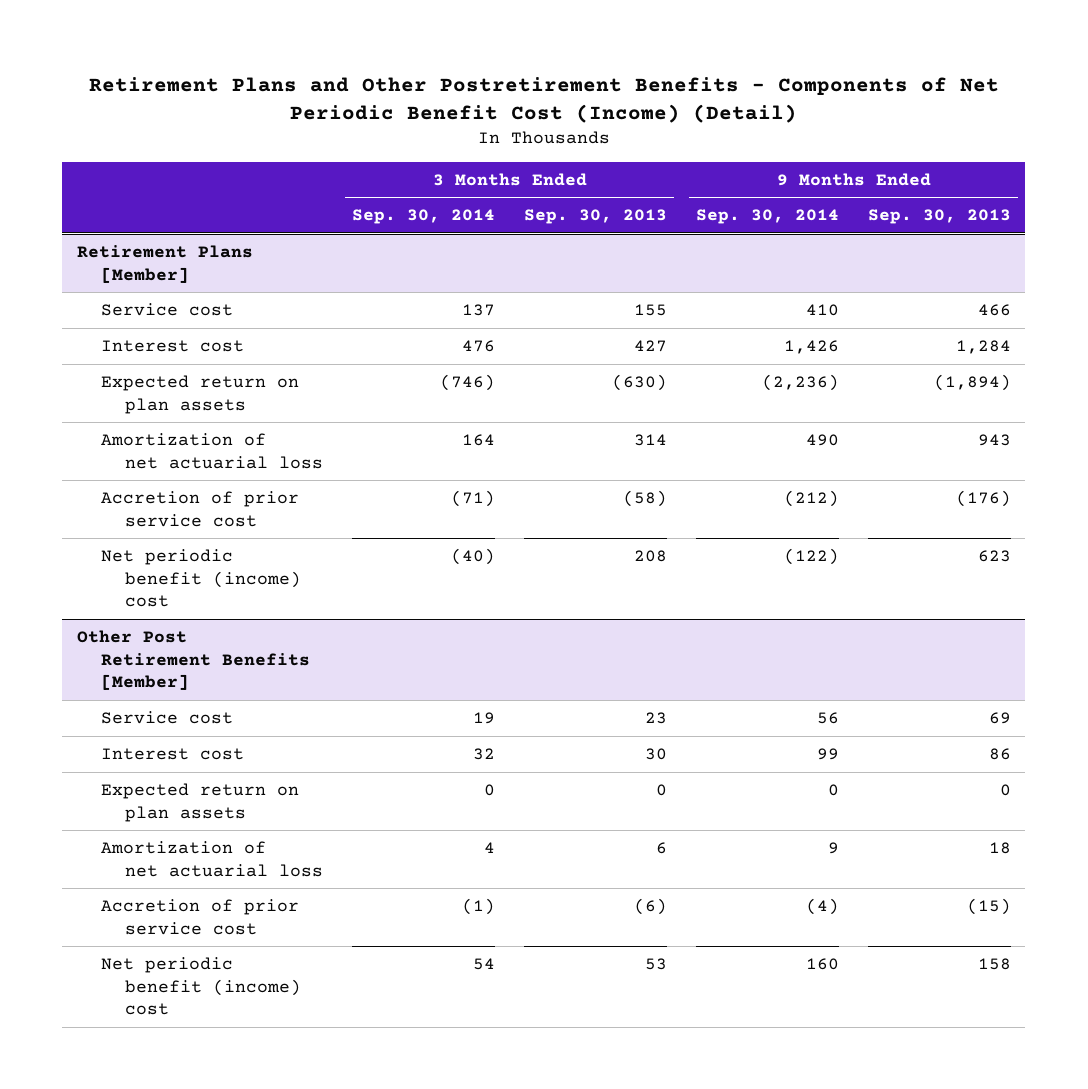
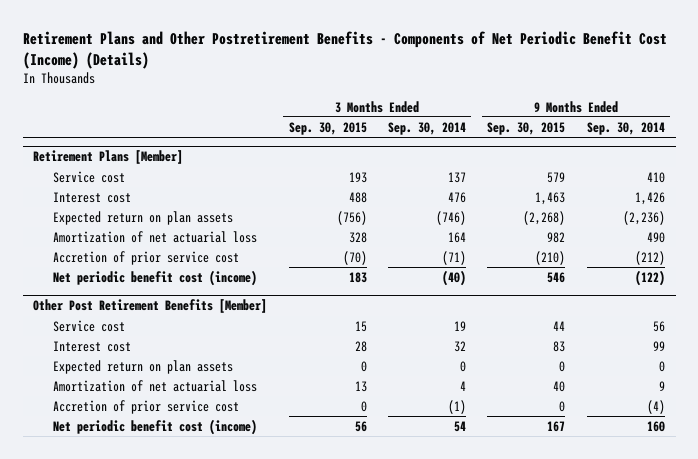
[88,76,999,123] Retirement Plans and Other Postretirement Benefits - Components of Net Periodic Benefit Cost (Income) (Detail) -> [22,30,667,69] Retirement Plans and Other Postretirement Benefits - Components of Net Periodic Benefit Cost (Income) (Details)
[524,209,668,225] Sep. 30, 2013 -> none
[867,209,1011,225] Sep. 30, 2013 -> none
none -> [288,121,367,135] Sep. 30, 2015
none -> [487,121,566,135] Sep. 30, 2015
[101,549,302,608] Net periodic benefit (income) cost -> [52,269,257,286] Net periodic benefit cost (income)
[101,957,302,1016] Net periodic benefit (income) cost -> [52,418,257,435] Net periodic benefit cost (income)

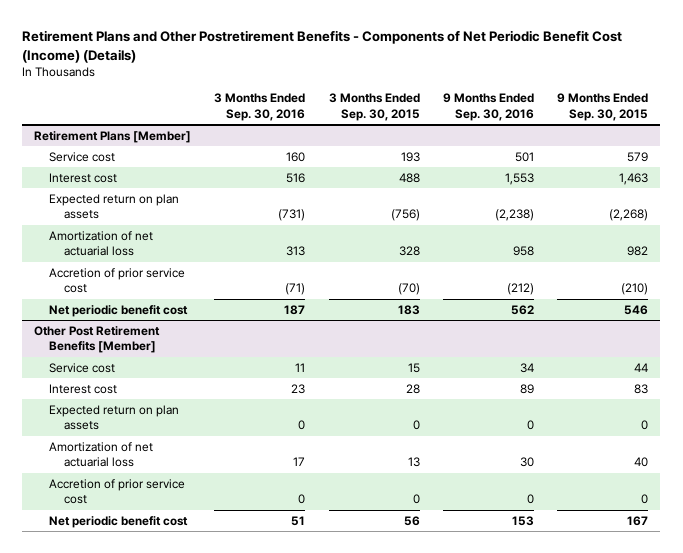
[388,121,467,135] Sep. 30, 2014 -> none
[586,121,665,135] Sep. 30, 2014 -> none
none -> [214,93,306,121] 3 Months Ended Sep. 30, 2016
none -> [443,93,535,121] 9 Months Ended Sep. 30, 2016
[52,269,257,286] Net periodic benefit cost (income) -> [49,304,189,317] Net periodic benefit cost
[52,418,257,435] Net periodic benefit cost (income) -> [49,515,189,528] Net periodic benefit cost

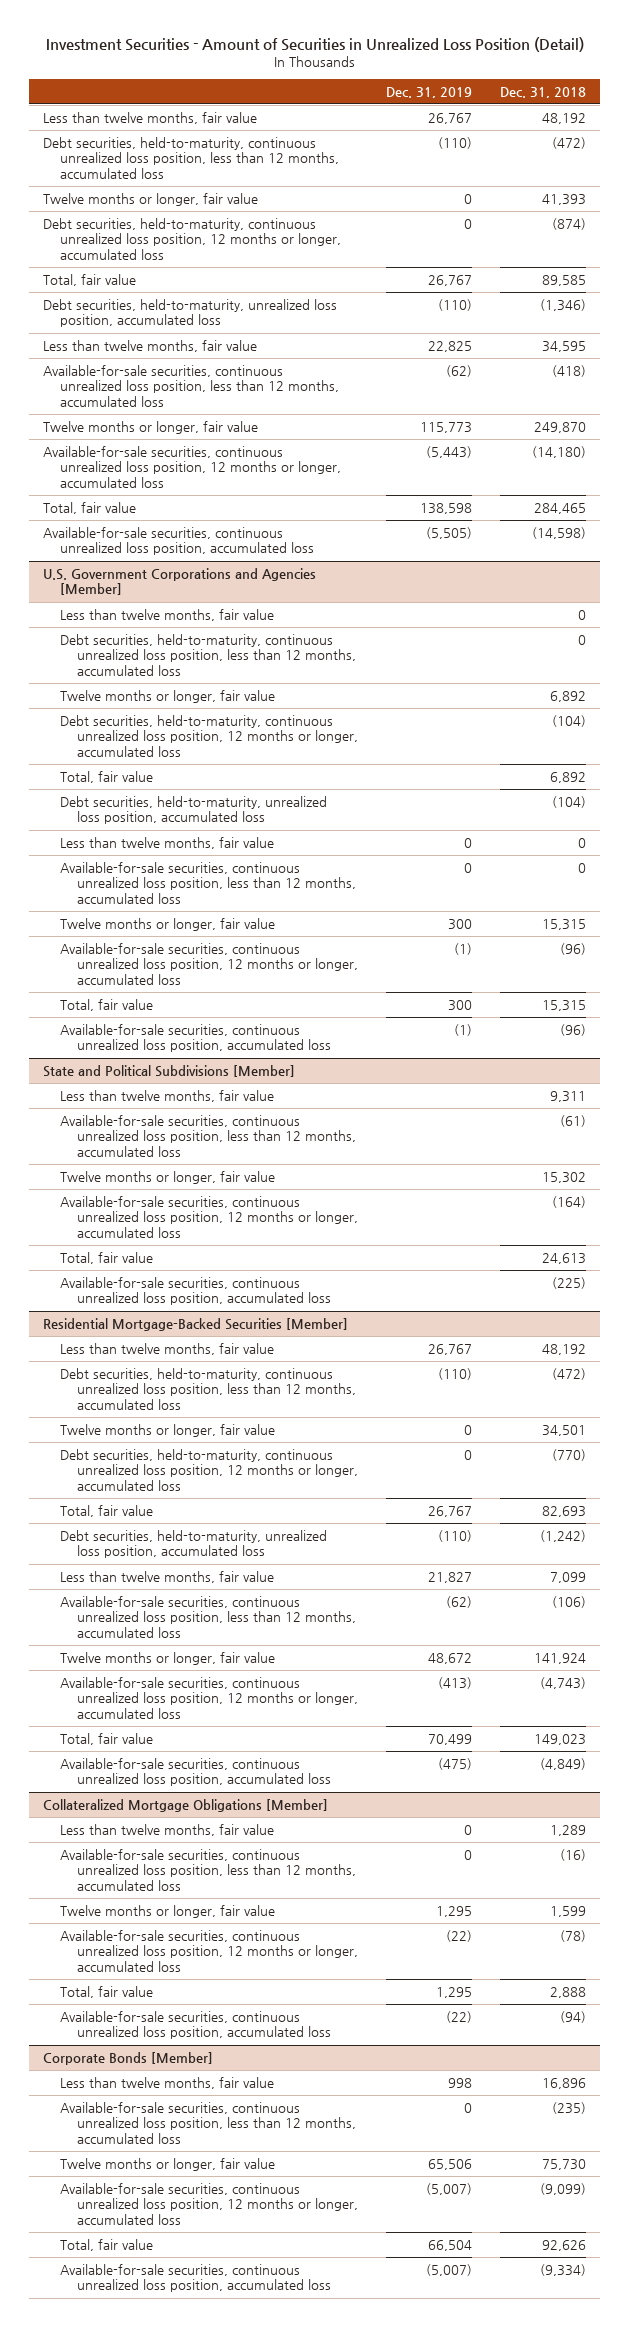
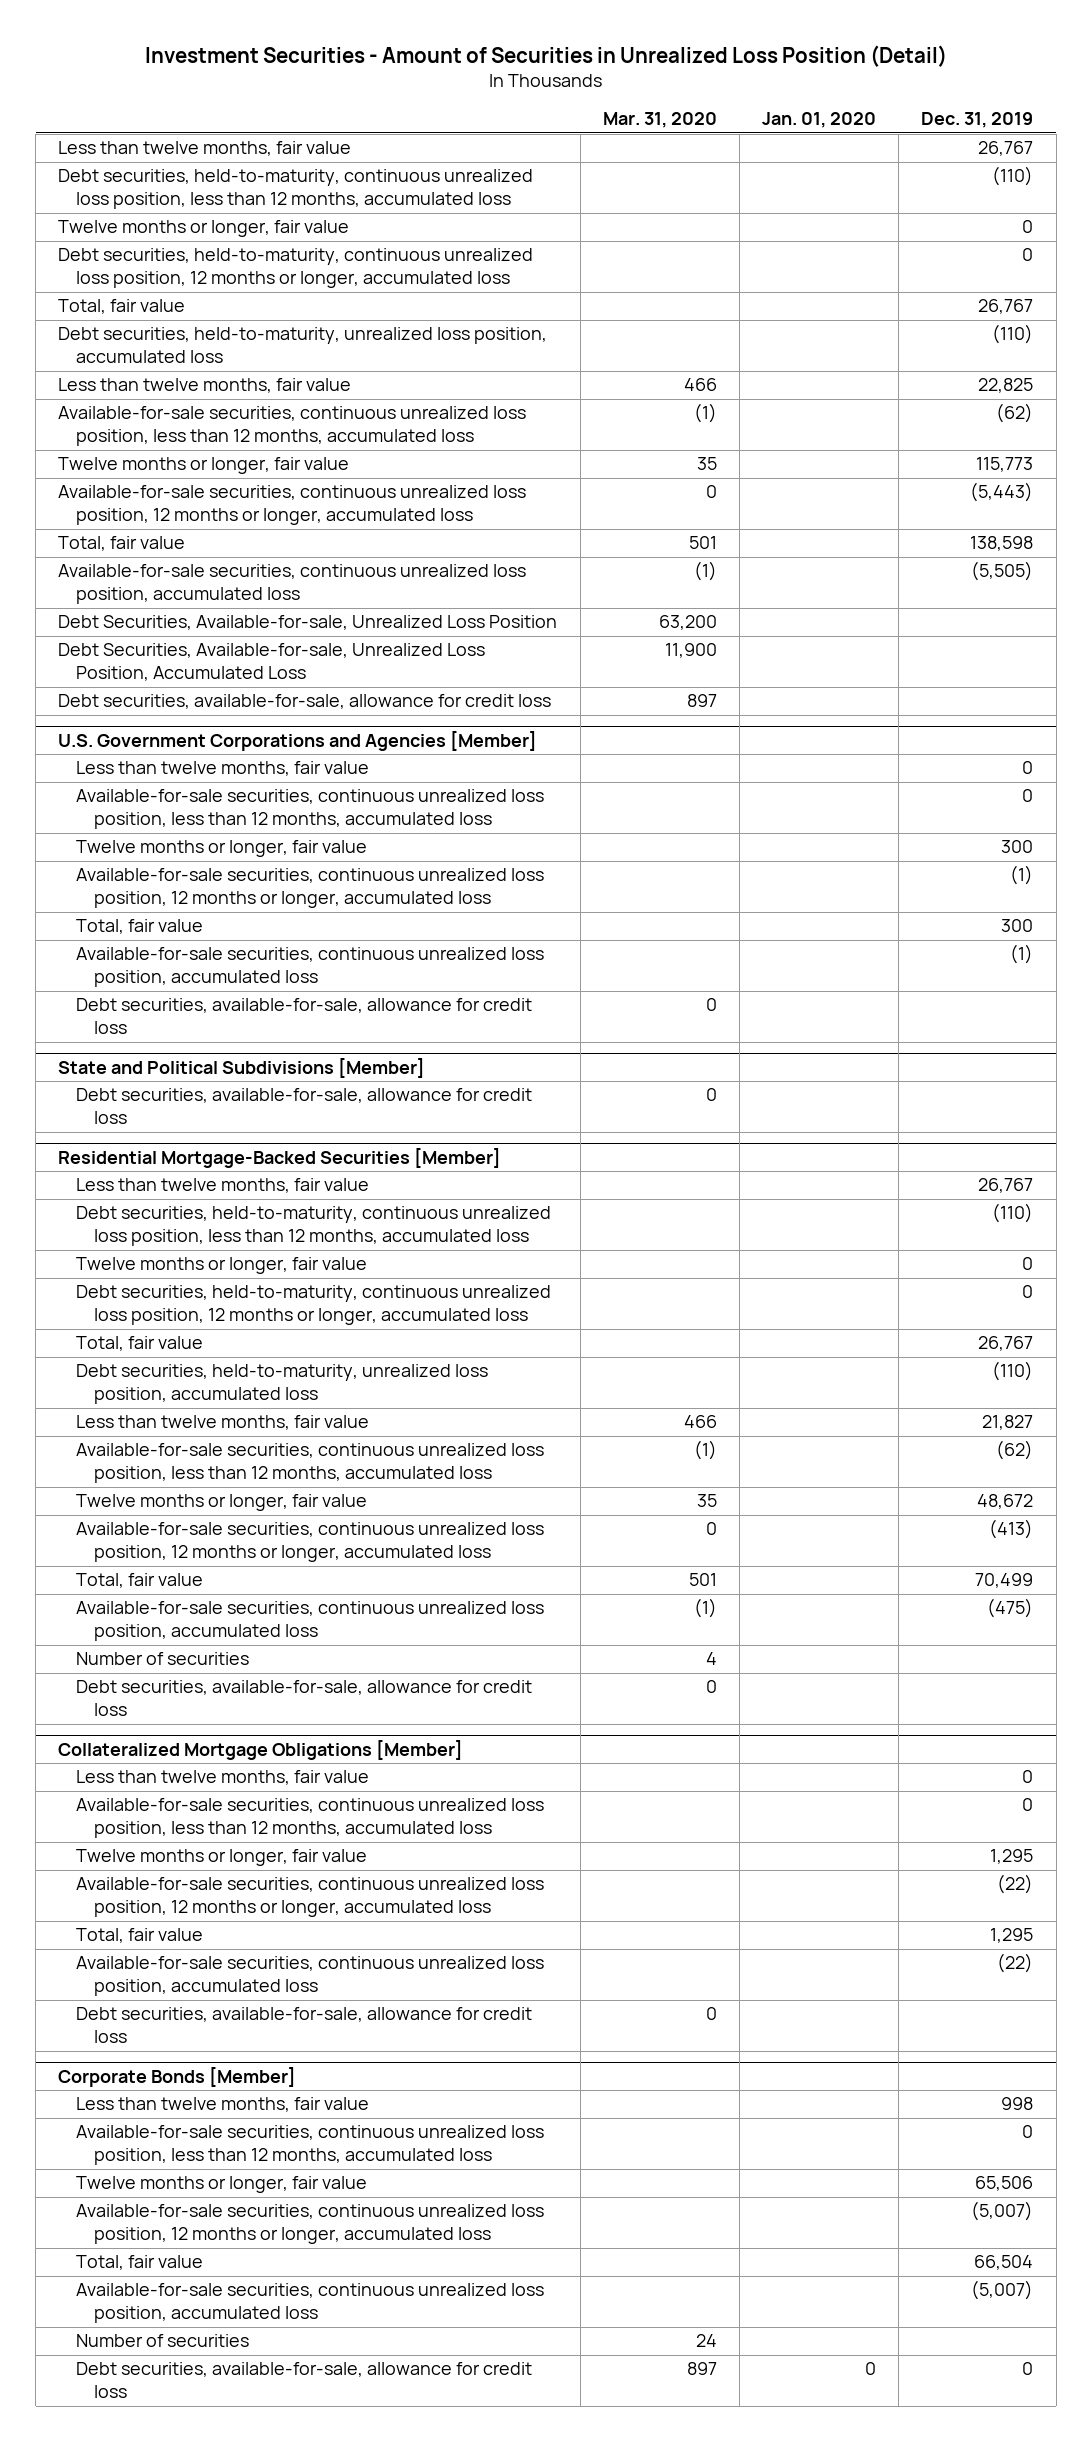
[500,86,587,98] Dec. 31, 2018 -> none
none -> [602,112,717,129] Mar. 31, 2020
none -> [762,112,877,129] Jan. 01, 2020
none -> [58,615,558,631] Debt Securities, Available-for-sale, Unrealized Loss Position
none -> [58,643,486,682] Debt Securities, Available-for-sale, Unrealized Loss Position, Accumulated Loss
none -> [58,694,552,710] Debt securities, available-for-sale, allowance for credit loss
[60,609,275,622] Less than twelve months, fair value -> none
[60,634,357,676] Debt securities, held-to-maturity, continuous unrealized loss position, less than 12 months, accumulated loss -> none
[60,690,276,704] Twelve months or longer, fair value -> none
[60,715,359,757] Debt securities, held-to-maturity, continuous unrealized loss position, 12 months or longer, accumulated loss -> none
[60,771,154,784] Total, fair value -> none
[60,796,328,825] Debt securities, held-to-maturity, unrealized loss position, accumulated loss -> none
none -> [76,998,533,1035] Debt securities, available-for-sale, allowance for credit loss
[60,1090,275,1103] Less than twelve months, fair value -> none
[60,1115,357,1157] Available-for-sale securities, continuous unrealized loss position, less than 12 months, accumulated loss -> none
[60,1171,276,1185] Twelve months or longer, fair value -> none
[60,1196,359,1238] Available-for-sale securities, continuous unrealized loss position, 12 months or longer, accumulated loss -> none
[60,1252,154,1265] Total, fair value -> none
[60,1277,332,1306] Available-for-sale securities, continuous unrealized loss position, accumulated loss -> none
none -> [76,1088,533,1125] Debt securities, available-for-sale, allowance for credit loss
none -> [76,1652,250,1666] Number of securities
none -> [76,1680,533,1717] Debt securities, available-for-sale, allowance for credit loss
none -> [76,2007,533,2044] Debt securities, available-for-sale, allowance for credit loss
none -> [76,2334,250,2348] Number of securities
none -> [76,2362,533,2399] Debt securities, available-for-sale, allowance for credit loss

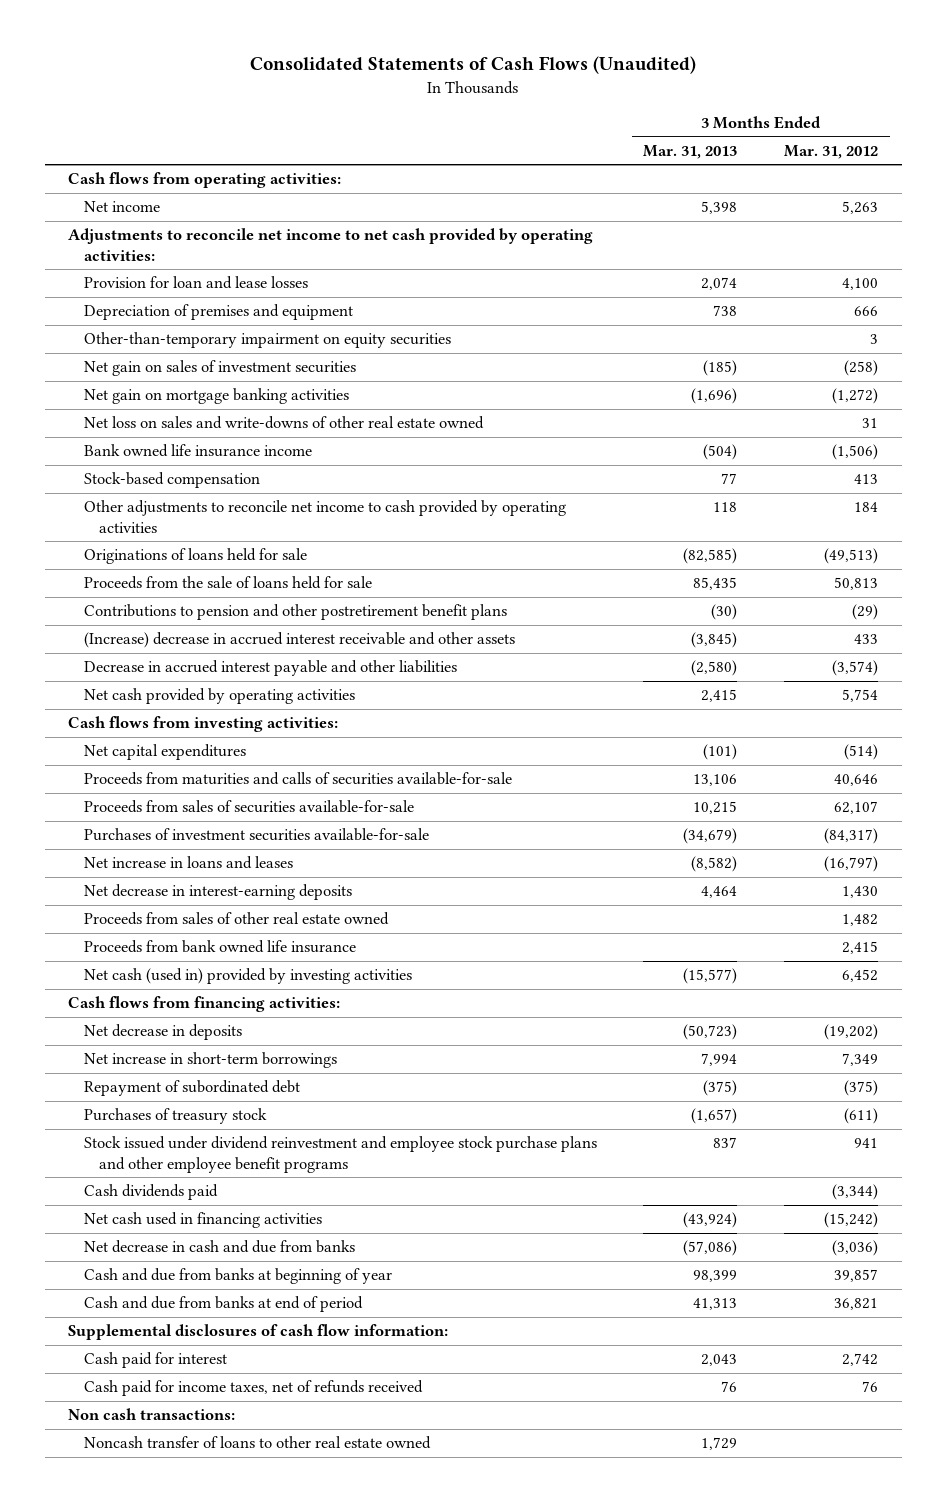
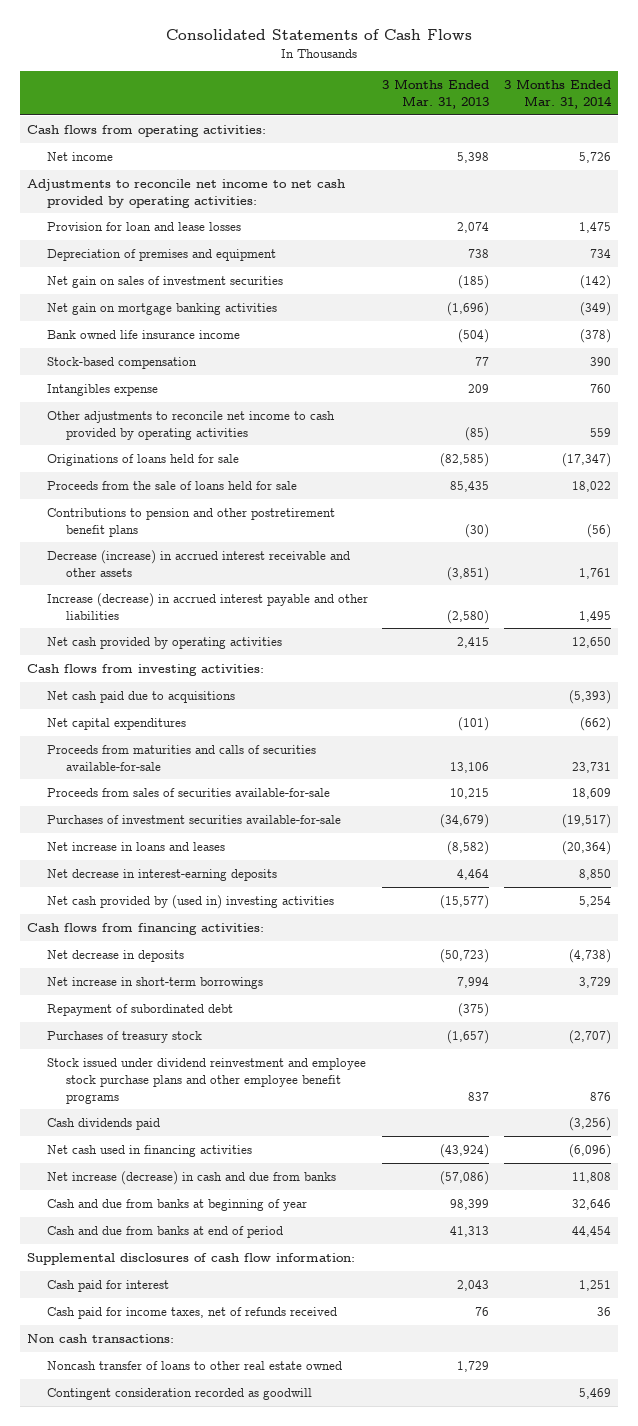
[250,56,697,75] Consolidated Statements of Cash Flows (Unaudited) -> [166,29,473,41] Consolidated Statements of Cash Flows
[784,144,879,159] Mar. 31, 2012 -> none
none -> [504,79,613,109] 3 Months Ended Mar. 31, 2014
[83,332,451,349] Other-than-temporary impairment on equity securities -> none
[83,416,484,430] Net loss on sales and write-downs of other real estate owned -> none
none -> [46,383,158,396] Intangibles expense
[713,502,738,513] 118 -> [465,426,490,441] (85)
[83,632,515,649] (Increase) decrease in accrued interest receivable and other assets -> [46,549,350,577] Decrease (increase) in accrued interest receivable and other assets
[691,632,738,649] (3,845) -> [447,566,490,581] (3,851)
[83,660,457,677] Decrease in accrued interest payable and other liabilities -> [46,592,368,620] Increase (decrease) in accrued interest payable and other liabilities
none -> [46,690,235,703] Net cash paid due to acquisitions
[83,912,389,926] Proceeds from sales of other real estate owned -> none
[83,940,356,954] Proceeds from bank owned life insurance -> none
[83,968,412,985] Net cash (used in) provided by investing activities -> [46,894,334,909] Net cash provided by (used in) investing activities
[83,1240,355,1254] Net decrease in cash and due from banks -> [46,1170,336,1185] Net increase (decrease) in cash and due from banks
none -> [46,1387,312,1400] Contingent consideration recorded as goodwill

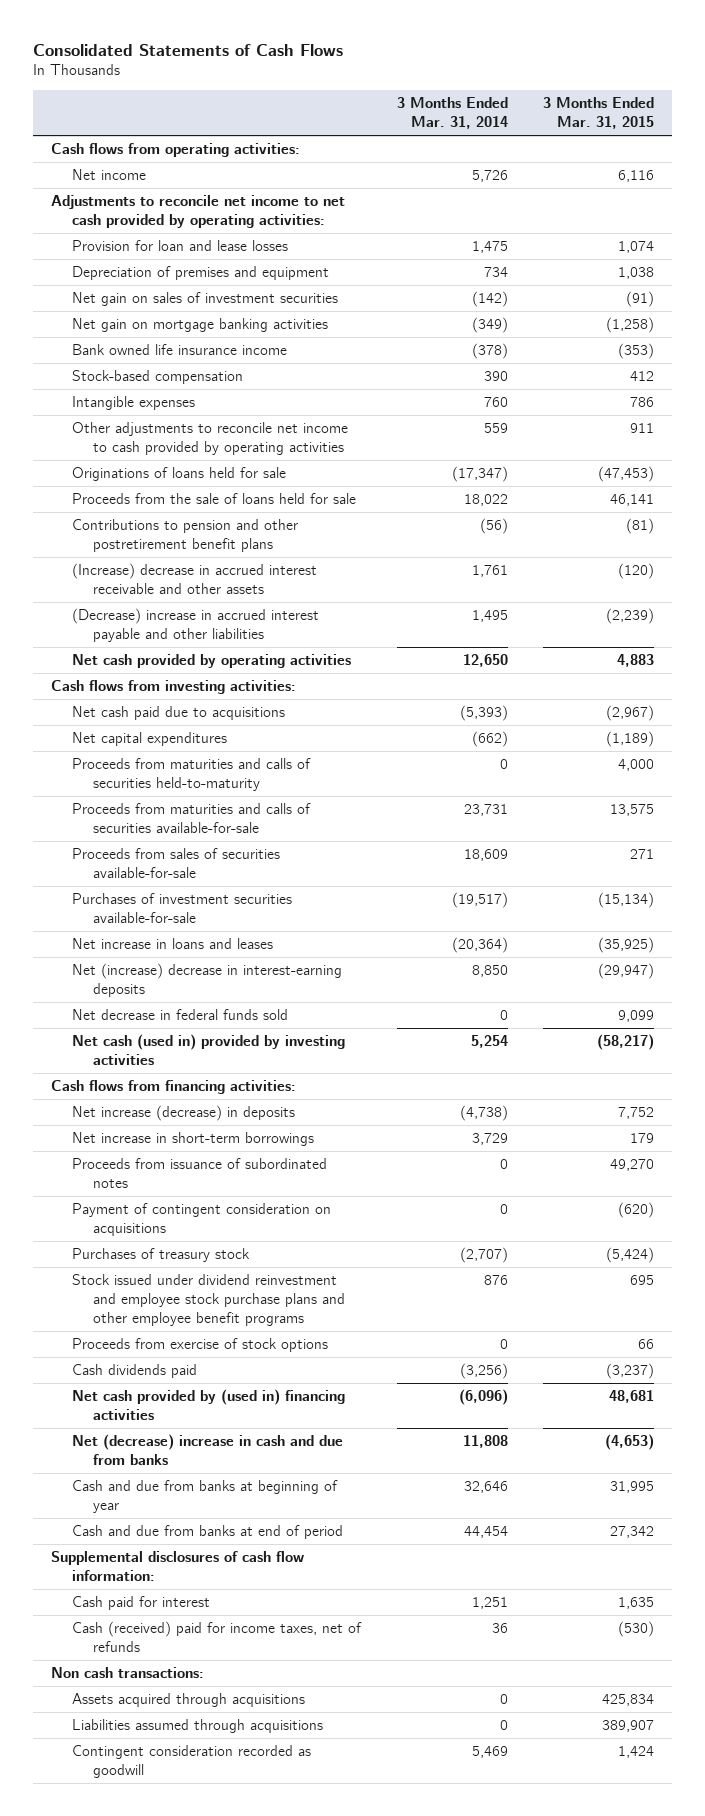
[382,79,490,109] 3 Months Ended Mar. 31, 2013 -> none
none -> [543,97,655,130] 3 Months Ended Mar. 31, 2015
[46,383,158,396] Intangibles expense -> none
none -> [71,396,195,411] Intangible expenses
[46,549,350,577] Decrease (increase) in accrued interest receivable and other assets -> [71,563,317,594] (Increase) decrease in accrued interest receivable and other assets
[46,592,368,620] Increase (decrease) in accrued interest payable and other liabilities -> [71,608,319,642] (Decrease) increase in accrued interest payable and other liabilities
none -> [71,758,311,791] Proceeds from maturities and calls of securities held-to-maturity
[46,868,277,881] Net decrease in interest-earning deposits -> [71,963,342,997] Net (increase) decrease in interest-earning deposits
none -> [71,1009,288,1021] Net decrease in federal funds sold
[46,894,334,909] Net cash provided by (used in) investing activities -> [71,1034,345,1065] Net cash (used in) provided by investing activities
[46,949,184,962] Net decrease in deposits -> [71,1105,295,1122] Net increase (decrease) in deposits
[46,1003,233,1016] Repayment of subordinated debt -> none
none -> [71,1158,327,1188] Proceeds from issuance of subordinated notes
none -> [71,1203,331,1236] Payment of contingent consideration on acquisitions
none -> [71,1338,328,1353] Proceeds from exercise of stock options
[46,1144,252,1157] Net cash used in financing activities -> [71,1389,345,1420] Net cash provided by (used in) financing activities
[46,1170,336,1185] Net increase (decrease) in cash and due from banks -> [71,1434,343,1465] Net (decrease) increase in cash and due from banks
[46,1306,337,1319] Cash paid for income taxes, net of refunds received -> [71,1621,362,1652] Cash (received) paid for income taxes, net of refunds
[46,1360,342,1370] Noncash transfer of loans to other real estate owned -> none
none -> [71,1693,305,1708] Assets acquired through acquisitions
none -> [71,1719,323,1734] Liabilities assumed through acquisitions

